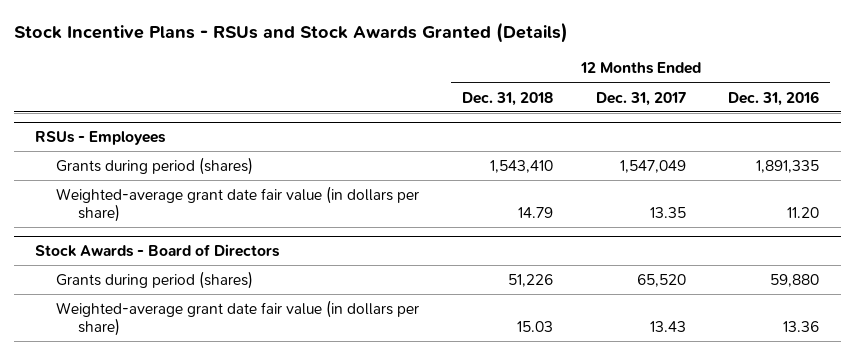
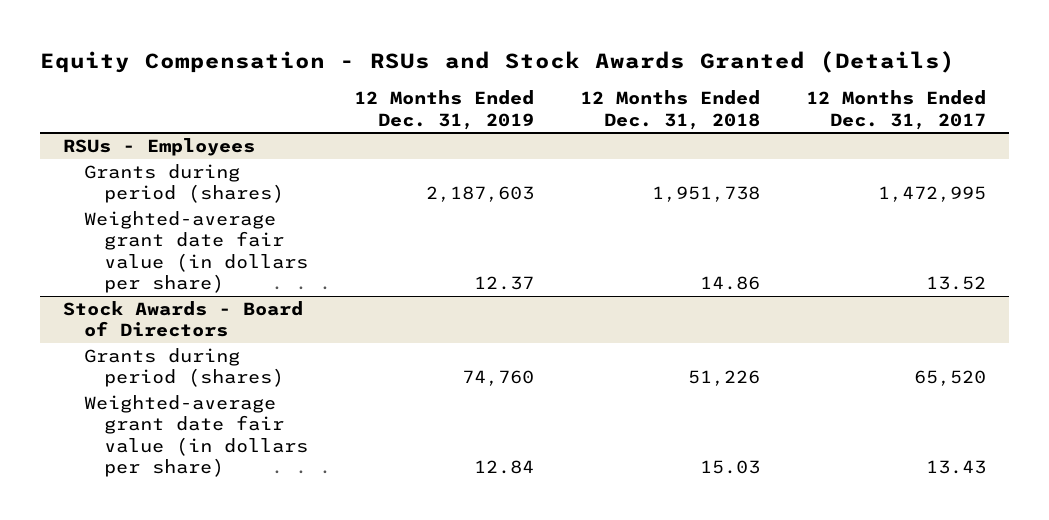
[13,21,568,43] Stock Incentive Plans - RSUs and Stock Awards Granted (Details) -> [40,50,956,73] Equity Compensation - RSUs and Stock Awards Granted (Details)
[728,90,820,106] Dec. 31, 2016 -> none
none -> [354,90,535,130] 12 Months Ended Dec. 31, 2019
[490,159,554,173] 1,543,410 -> [652,186,761,203] 1,951,738
[619,159,686,173] 1,547,049 -> [878,186,987,203] 1,472,995
[518,207,554,219] 14.79 -> [700,275,761,290] 14.86
[649,207,686,219] 13.35 -> [926,275,987,290] 13.52

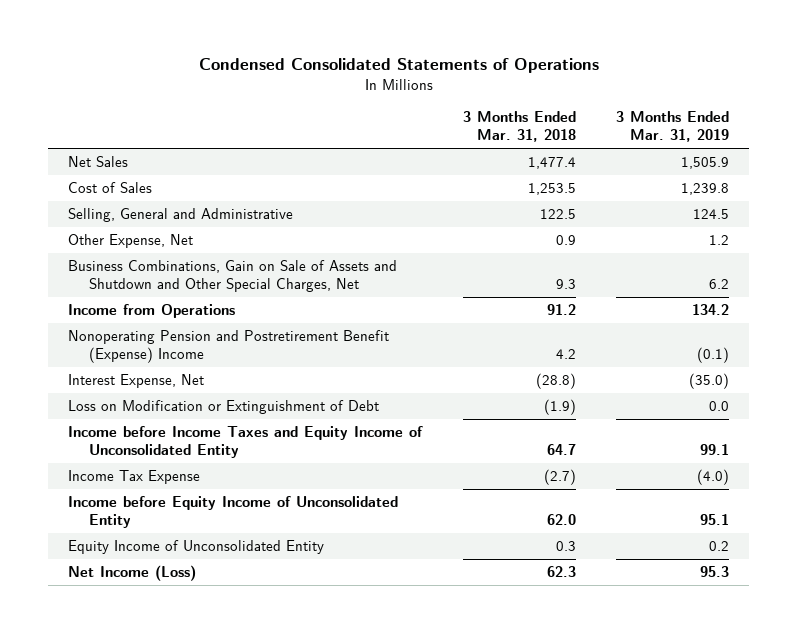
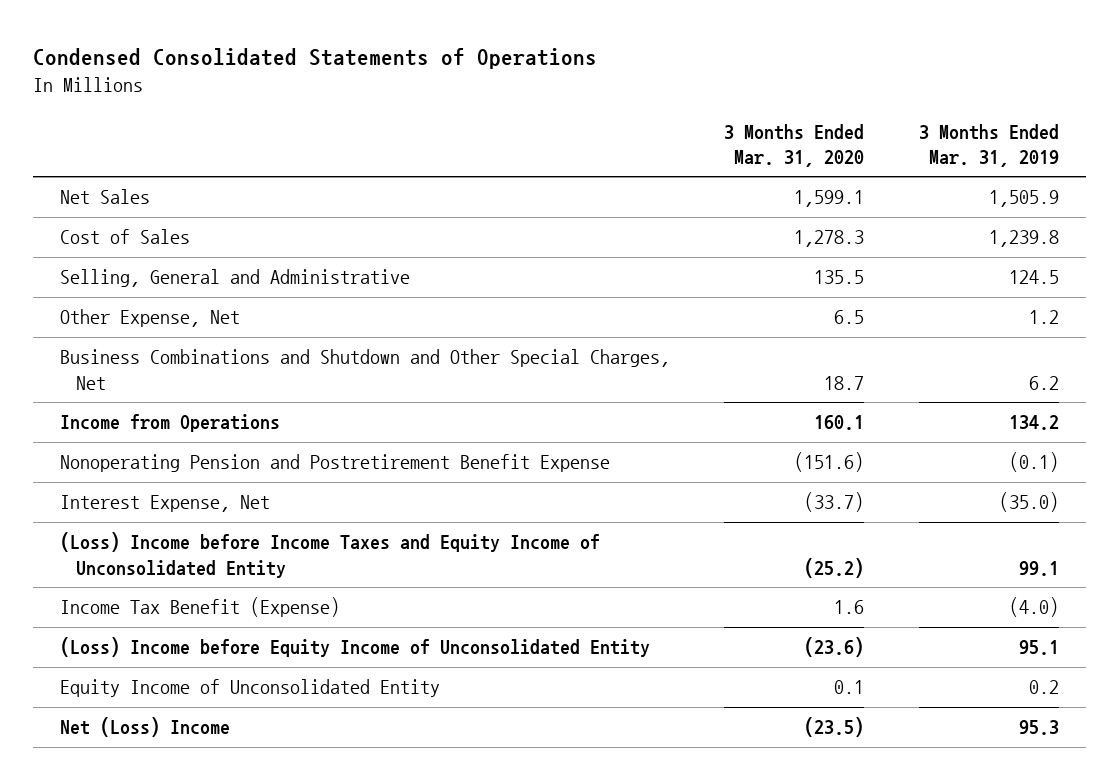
[462,110,576,143] 3 Months Ended Mar. 31, 2018 -> none
none -> [724,123,865,167] 3 Months Ended Mar. 31, 2020
[68,259,398,293] Business Combinations, Gain on Sale of Assets and Shutdown and Other Special Charges, Net -> [59,349,670,390] Business Combinations and Shutdown and Other Special Charges, Net
[68,329,390,364] Nonoperating Pension and Postretirement Benefit (Expense) Income -> [59,454,610,473] Nonoperating Pension and Postretirement Benefit Expense
[68,399,380,414] Loss on Modification or Extinguishment of Debt -> none
[68,425,424,459] Income before Income Taxes and Equity Income of Unconsolidated Entity -> [59,532,600,578] (Loss) Income before Income Taxes and Equity Income of Unconsolidated Entity
[68,469,201,484] Income Tax Expense -> [59,597,340,618] Income Tax Benefit (Expense)
[68,495,399,529] Income before Equity Income of Unconsolidated Entity -> [59,637,650,658] (Loss) Income before Equity Income of Unconsolidated Entity
[68,564,197,581] Net Income (Loss) -> [59,717,230,738] Net (Loss) Income

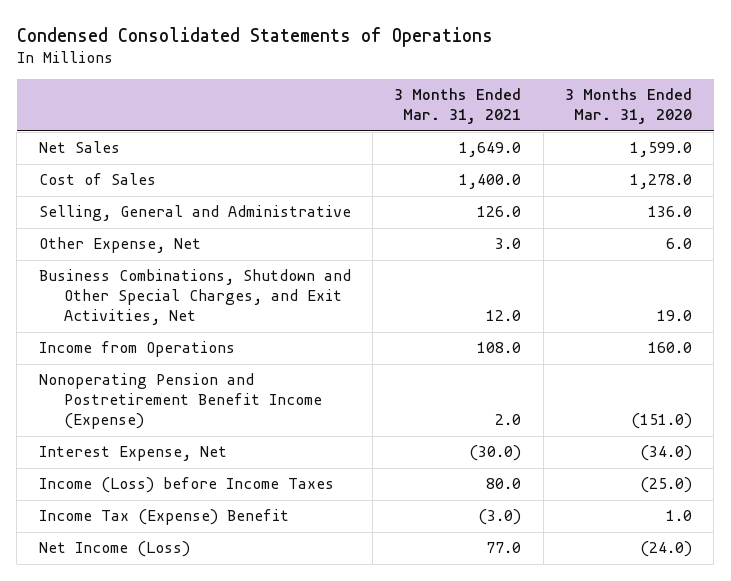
[918,123,1059,167] 3 Months Ended Mar. 31, 2019 -> none
none -> [394,88,522,125] 3 Months Ended Mar. 31, 2021
[59,637,650,658] (Loss) Income before Equity Income of Unconsolidated Entity -> none
[59,679,440,698] Equity Income of Unconsolidated Entity -> none
[794,190,865,208] 1,599.1 -> [629,142,692,158] 1,599.0
[794,230,865,248] 1,278.3 -> [629,174,692,190] 1,278.0
[814,270,865,285] 135.5 -> [647,206,692,218] 136.0
[834,310,865,325] 6.5 -> [665,238,692,250] 6.0
[59,349,670,390] Business Combinations and Shutdown and Other Special Charges, Net -> [38,269,351,326] Business Combinations, Shutdown and Other Special Charges, and Exit Activities, Net
[824,375,865,390] 18.7 -> [656,310,692,322] 19.0
[814,415,865,431] 160.1 -> [647,342,692,354] 160.0
[59,454,610,473] Nonoperating Pension and Postretirement Benefit Expense -> [38,373,322,430] Nonoperating Pension and Postretirement Benefit Income (Expense)
[794,452,865,473] (151.6) -> [630,413,692,430] (151.0)
[804,492,865,513] (33.7) -> [639,445,692,462] (34.0)
[59,532,600,578] (Loss) Income before Income Taxes and Equity Income of Unconsolidated Entity -> [38,477,334,494] Income (Loss) before Income Taxes
[804,557,865,578] (25.2) -> [639,477,692,494] (25.0)
[59,597,340,618] Income Tax Benefit (Expense) -> [38,509,289,526] Income Tax (Expense) Benefit
[834,600,865,615] 1.6 -> [665,510,692,522] 1.0
[59,717,230,738] Net (Loss) Income -> [38,541,190,558] Net Income (Loss)
[804,717,865,738] (23.5) -> [639,541,692,558] (24.0)

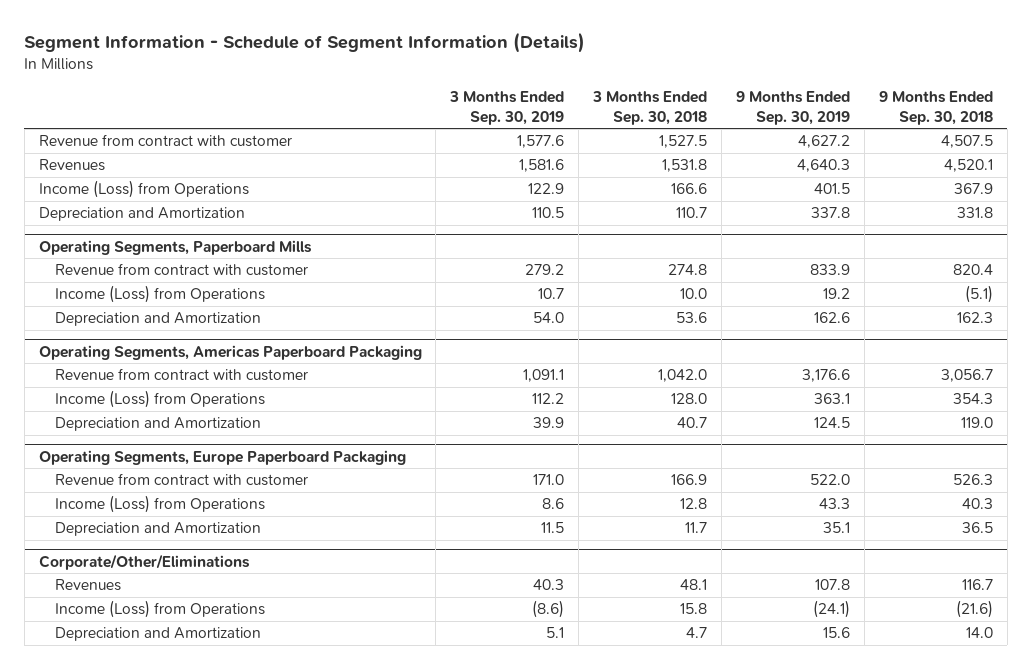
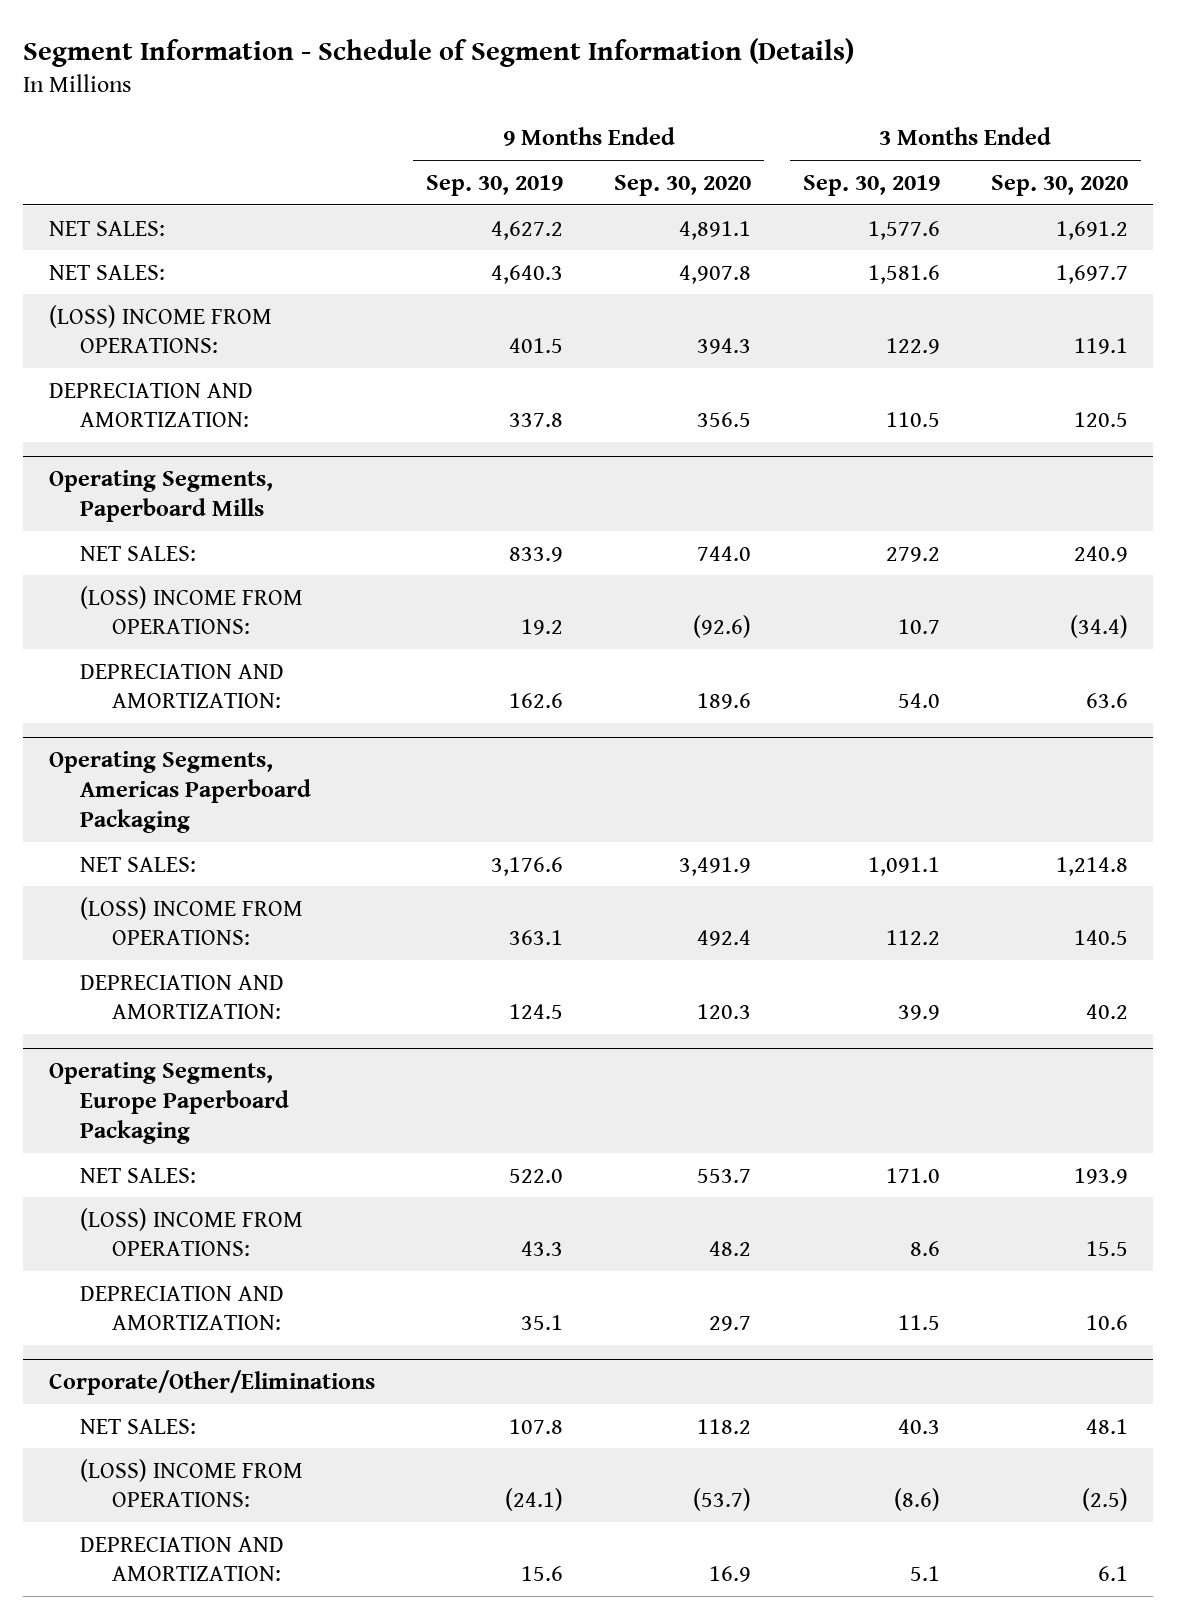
[592,91,708,125] 3 Months Ended Sep. 30, 2018 -> none
[878,91,993,125] 9 Months Ended Sep. 30, 2018 -> none
none -> [614,174,752,196] Sep. 30, 2020
none -> [990,174,1128,196] Sep. 30, 2020
[38,134,292,148] Revenue from contract with customer -> [48,220,165,236] NET SALES:
[38,159,105,172] Revenues -> [48,264,165,280] NET SALES:
[38,180,249,199] Income (Loss) from Operations -> [48,304,272,354] (LOSS) INCOME FROM OPERATIONS:
[38,207,245,222] Depreciation and Amortization -> [48,382,253,428] DEPRECIATION AND AMORTIZATION:
[54,263,308,277] Revenue from contract with customer -> [80,545,197,561] NET SALES:
[54,285,265,304] Income (Loss) from Operations -> [80,585,304,635] (LOSS) INCOME FROM OPERATIONS:
[54,312,261,327] Depreciation and Amortization -> [80,663,285,709] DEPRECIATION AND AMORTIZATION:
[54,368,308,382] Revenue from contract with customer -> [80,856,197,872] NET SALES:
[54,390,265,409] Income (Loss) from Operations -> [80,896,304,946] (LOSS) INCOME FROM OPERATIONS:
[54,417,261,432] Depreciation and Amortization -> [80,974,285,1020] DEPRECIATION AND AMORTIZATION:
[54,473,308,487] Revenue from contract with customer -> [80,1167,197,1183] NET SALES:
[54,495,265,514] Income (Loss) from Operations -> [80,1207,304,1257] (LOSS) INCOME FROM OPERATIONS:
[54,522,261,537] Depreciation and Amortization -> [80,1285,285,1331] DEPRECIATION AND AMORTIZATION:
[54,579,121,592] Revenues -> [80,1418,197,1434] NET SALES:
[54,600,265,619] Income (Loss) from Operations -> [80,1458,304,1508] (LOSS) INCOME FROM OPERATIONS:
[54,627,261,642] Depreciation and Amortization -> [80,1536,285,1582] DEPRECIATION AND AMORTIZATION:

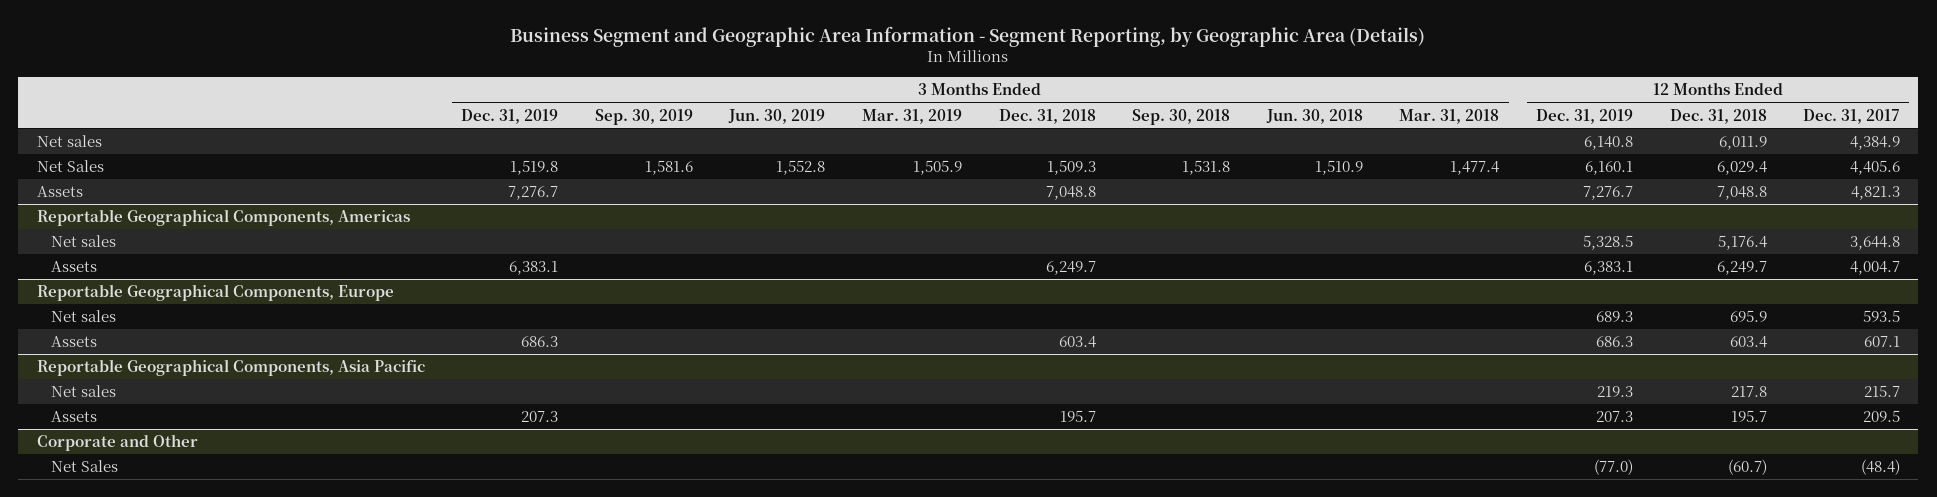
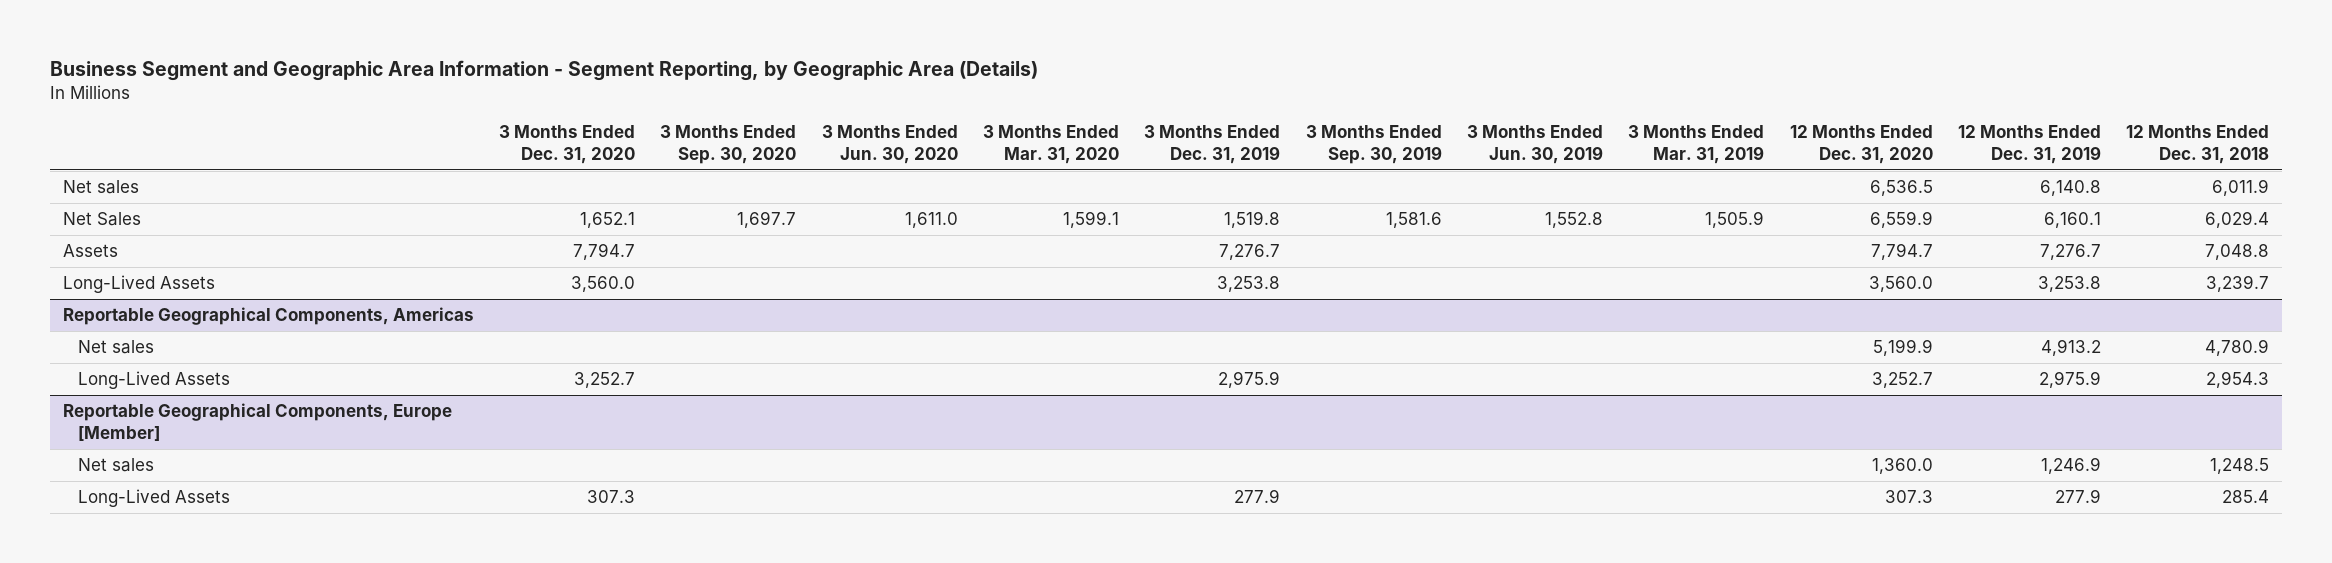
[998,108,1096,124] Dec. 31, 2018 -> none
[1132,108,1231,125] Sep. 30, 2018 -> none
[1265,108,1363,124] Jun. 30, 2018 -> none
[1399,108,1500,124] Mar. 31, 2018 -> none
[1803,108,1901,124] Dec. 31, 2017 -> none
none -> [499,125,636,164] 3 Months Ended Dec. 31, 2020
none -> [660,125,797,164] 3 Months Ended Sep. 30, 2020
none -> [821,125,958,164] 3 Months Ended Jun. 30, 2020
none -> [983,125,1120,164] 3 Months Ended Mar. 31, 2020
none -> [1789,125,1933,164] 12 Months Ended Dec. 31, 2020
none -> [62,275,215,294] Long-Lived Assets
[51,261,98,273] Assets -> none
[51,336,98,348] Assets -> none
[36,359,425,377] Reportable Geographical Components, Asia Pacific -> none
[51,385,117,398] Net sales -> none
[51,411,98,423] Assets -> none
[36,434,198,452] Corporate and Other -> none
[51,460,119,473] Net Sales -> none
[1583,235,1634,251] 5,328.5 -> [2040,339,2101,357] 4,913.2
[1717,235,1767,251] 5,176.4 -> [2205,339,2270,357] 4,780.9
none -> [78,371,231,390] Long-Lived Assets
[36,284,394,302] Reportable Geographical Components, Europe -> [62,403,452,441] Reportable Geographical Components, Europe [Member]
[1596,311,1634,323] 689.3 -> [2040,457,2101,475] 1,246.9
[1729,310,1767,323] 695.9 -> [2210,458,2270,475] 1,248.5
none -> [78,489,231,508] Long-Lived Assets

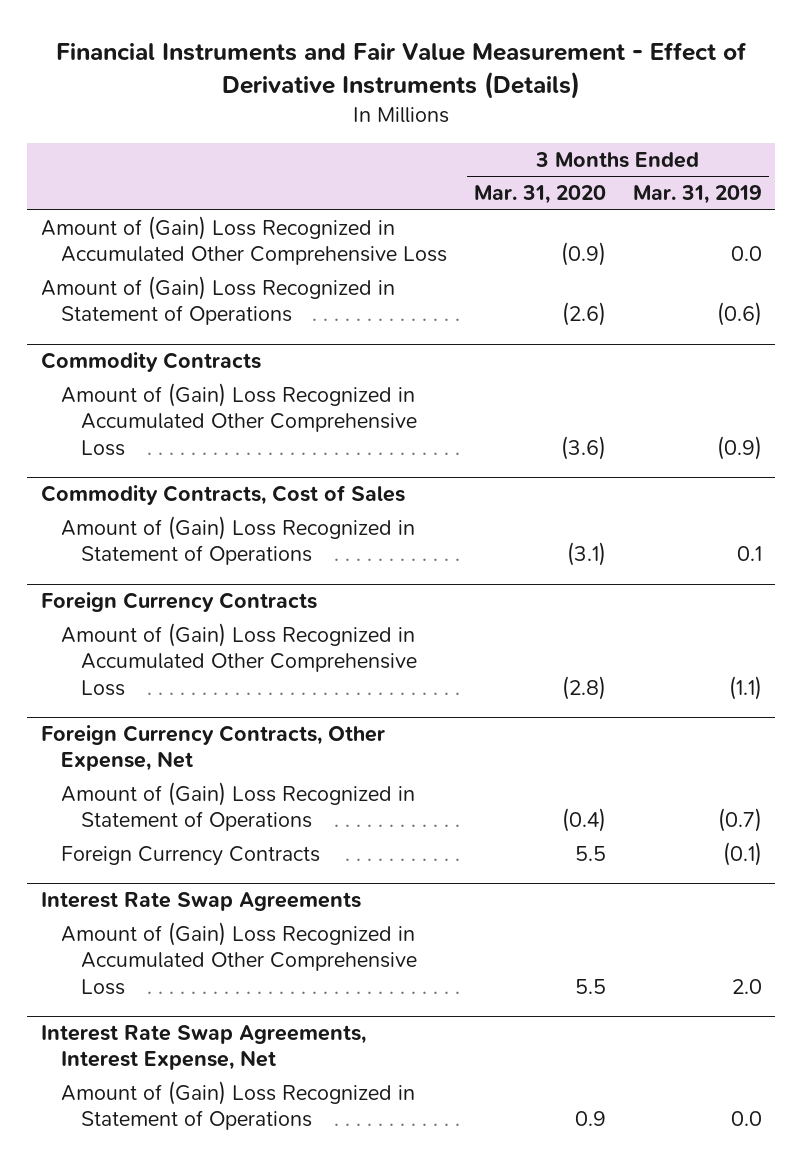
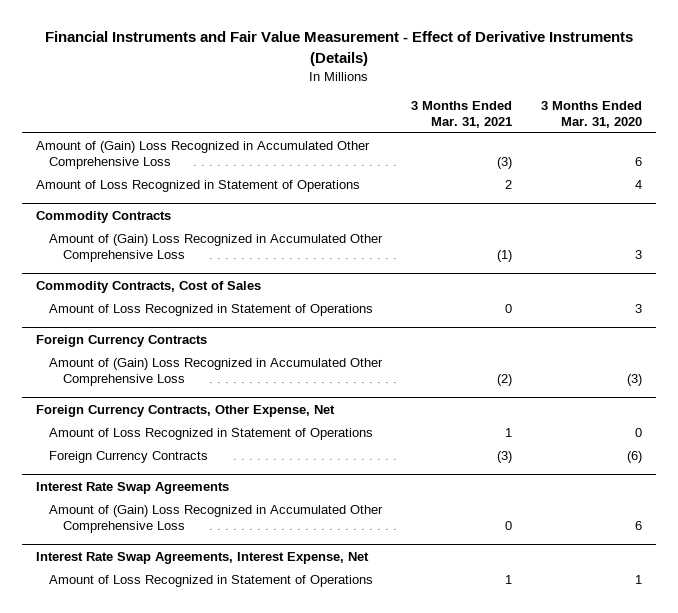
[632,185,762,205] Mar. 31, 2019 -> none
none -> [411,101,513,128] 3 Months Ended Mar. 31, 2021
[560,242,606,267] (0.9) -> [634,156,642,166] 6
[40,275,395,326] Amount of (Gain) Loss Recognized in Statement of Operations -> [36,180,361,193] Amount of Loss Recognized in Statement of Operations
[561,302,606,327] (2.6) -> [634,180,642,190] 4
[560,435,606,460] (3.6) -> [634,249,642,259] 3
[60,515,415,566] Amount of (Gain) Loss Recognized in Statement of Operations -> [49,304,374,317] Amount of Loss Recognized in Statement of Operations
[566,542,606,567] (3.1) -> [634,304,642,314] 3
[561,675,606,700] (2.8) -> [626,373,642,386] (3)
[60,781,415,832] Amount of (Gain) Loss Recognized in Statement of Operations -> [49,428,374,441] Amount of Loss Recognized in Statement of Operations
[561,808,606,833] (0.4) -> [634,428,642,438] 0
[574,845,606,861] 5.5 -> [626,451,642,464] (6)
[574,978,606,994] 5.5 -> [634,520,642,530] 6
[60,1080,415,1131] Amount of (Gain) Loss Recognized in Statement of Operations -> [49,575,374,588] Amount of Loss Recognized in Statement of Operations
[574,1111,606,1127] 0.9 -> [634,575,642,585] 1

